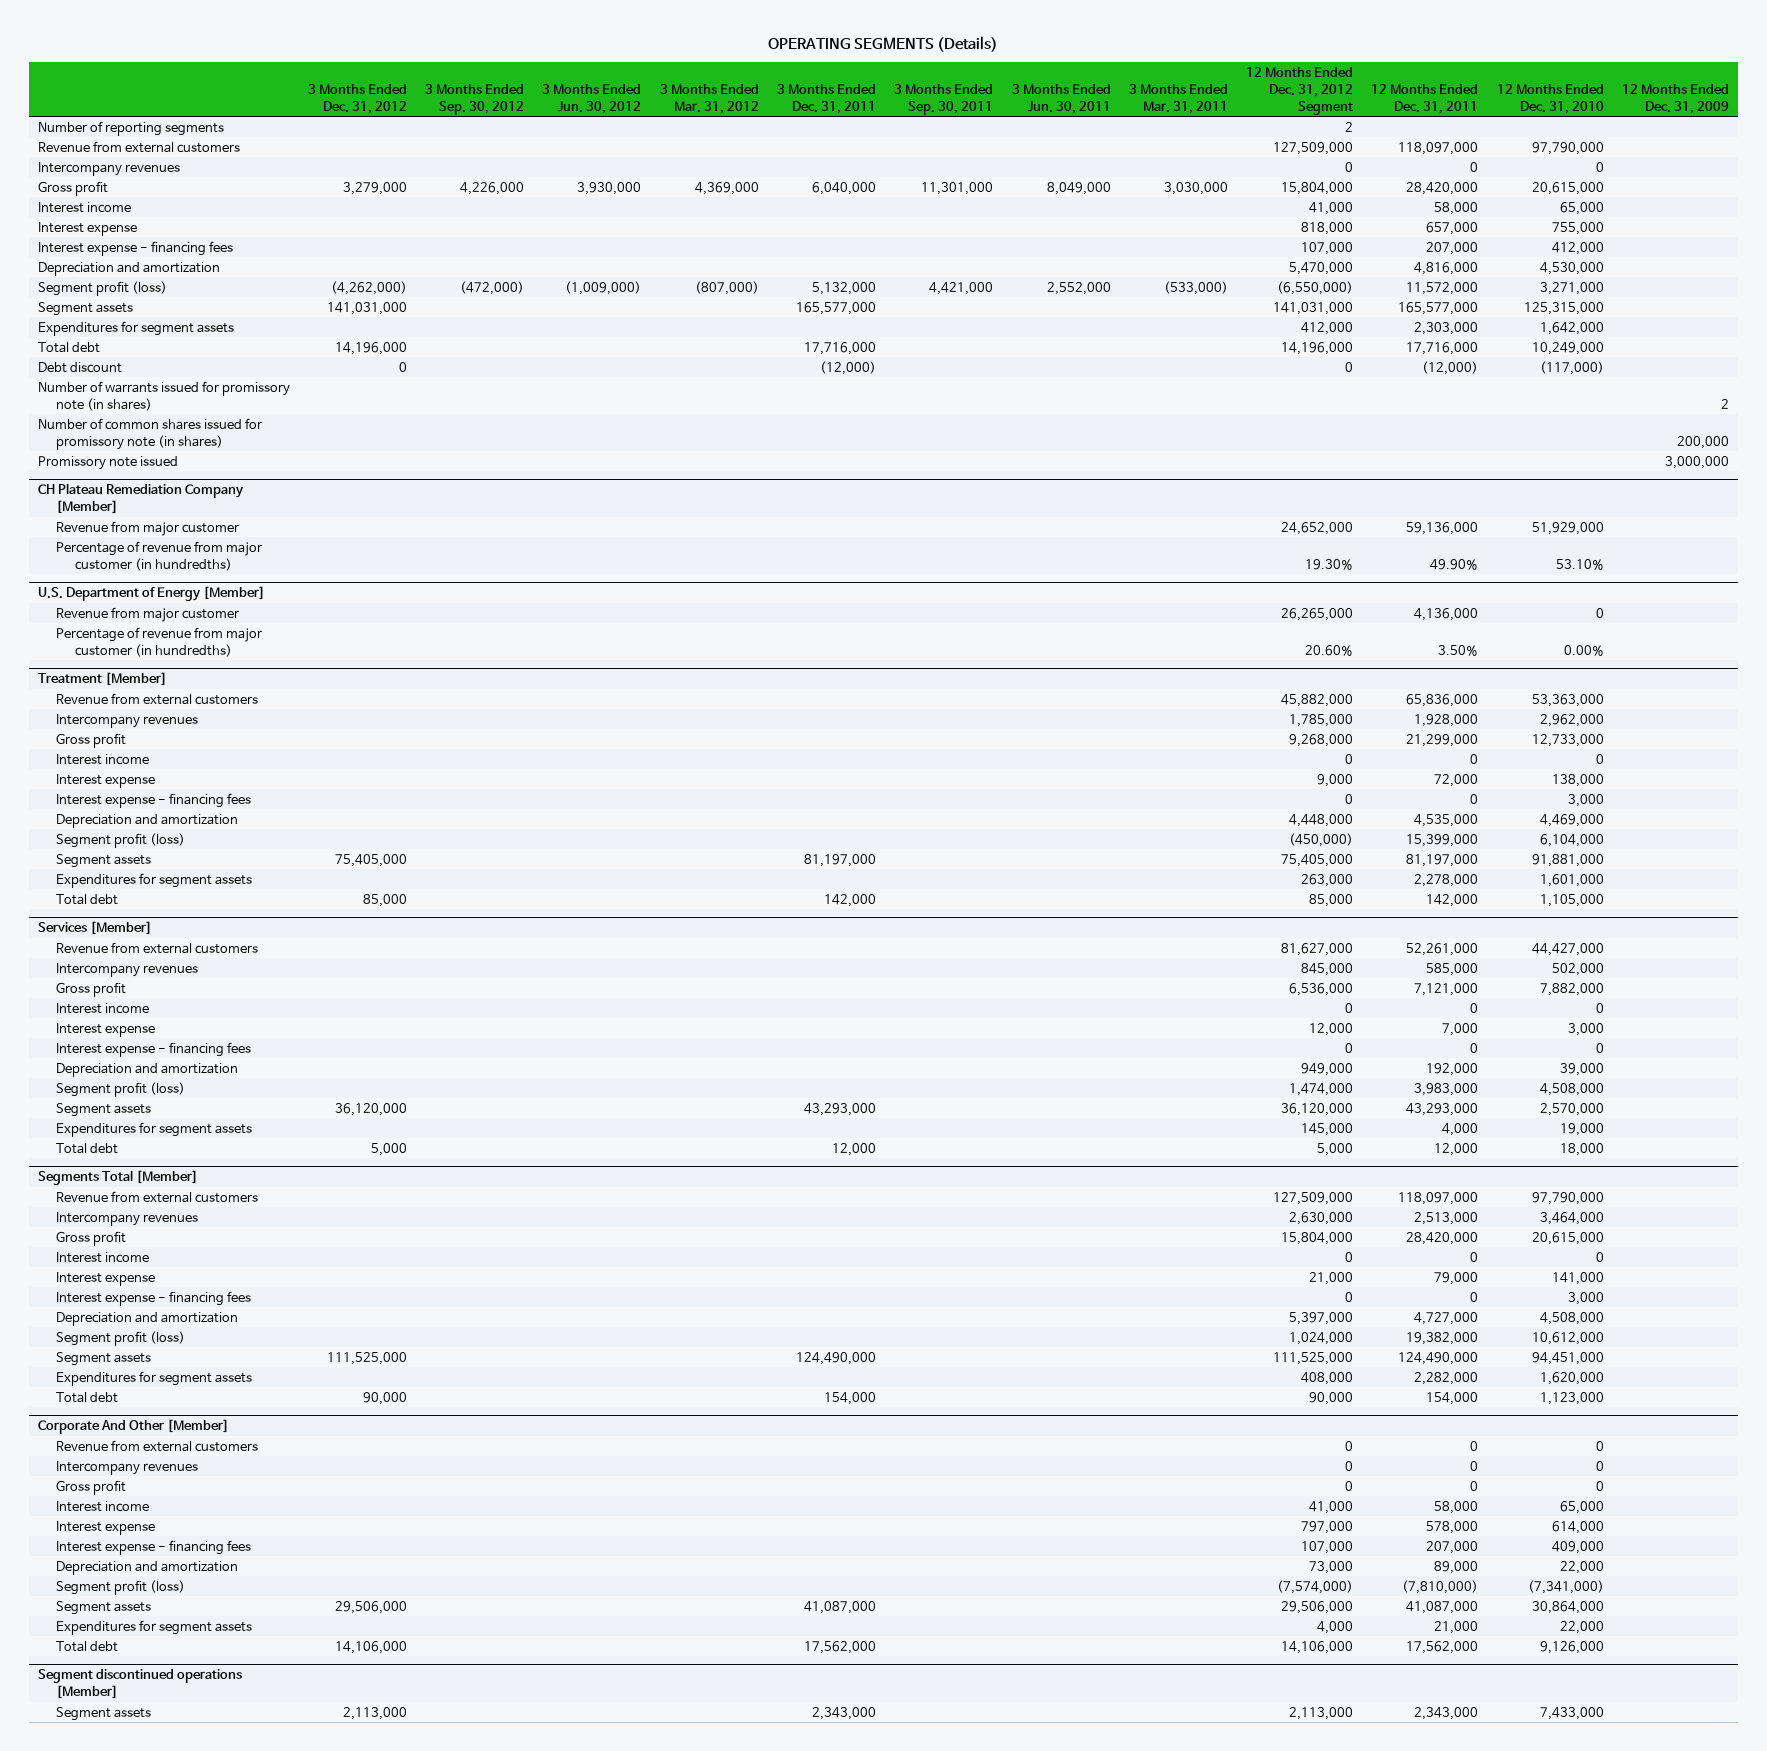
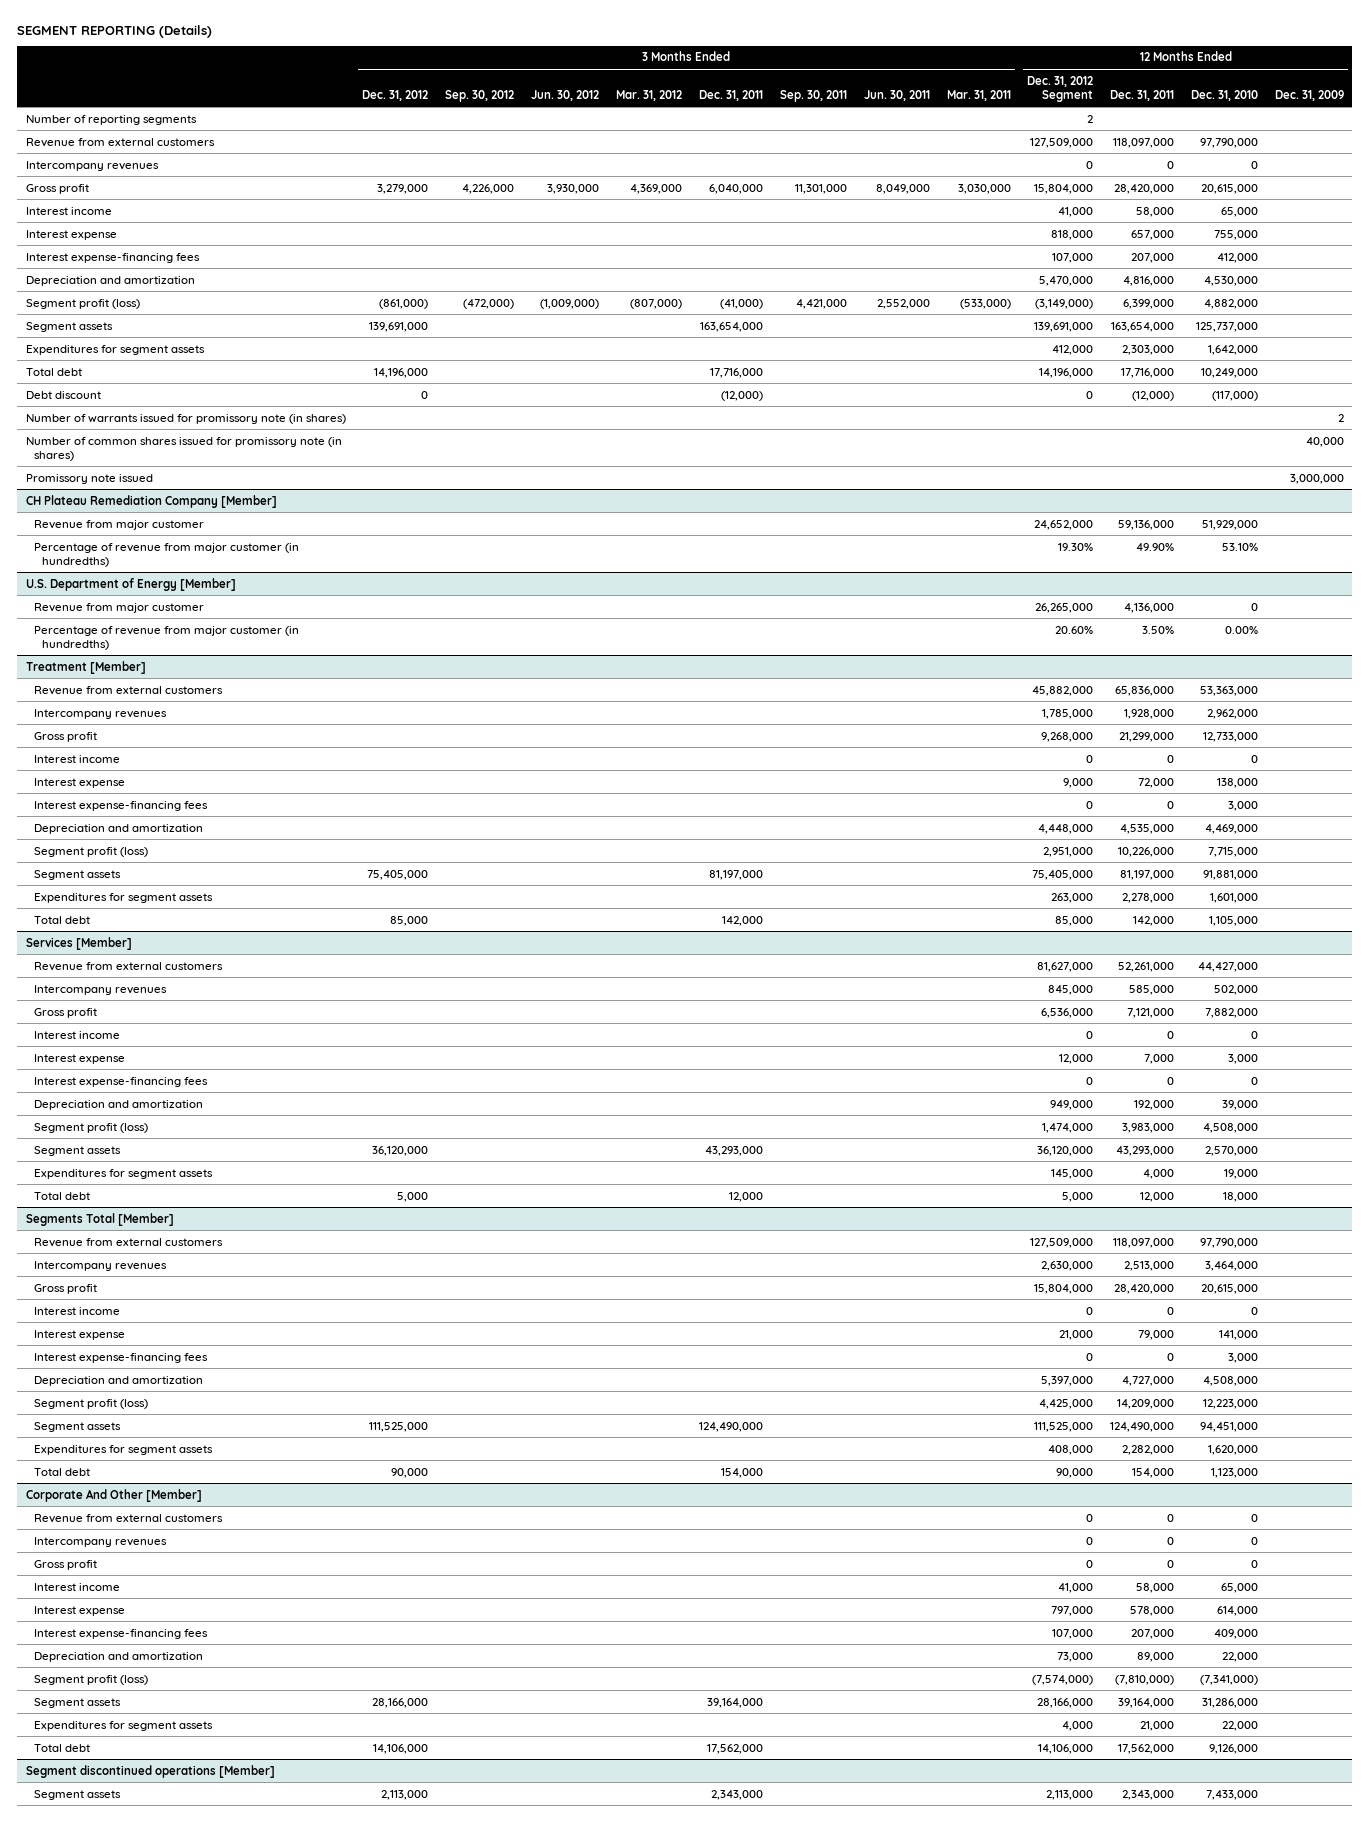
[768,35,999,52] OPERATING SEGMENTS (Details) -> [17,24,213,38] SEGMENT REPORTING (Details)
[37,240,233,256] Interest expense - financing fees -> [25,252,200,263] Interest expense-financing fees
[330,280,407,295] (4,262,000) -> [379,298,429,309] (861,000)
[812,281,877,295] 5,132,000 -> [719,298,763,309] (41,000)
[1277,280,1354,295] (6,550,000) -> [1035,298,1094,309] (3,149,000)
[1406,281,1479,295] 11,572,000 -> [1123,298,1175,309] 6,399,000
[1539,281,1604,295] 3,271,000 -> [1204,298,1259,309] 4,882,000
[326,301,407,315] 141,031,000 -> [369,321,429,332] 139,691,000
[796,301,877,315] 165,577,000 -> [699,321,763,332] 163,654,000
[1273,301,1354,315] 141,031,000 -> [1034,321,1094,332] 139,691,000
[1398,301,1479,315] 165,577,000 -> [1111,321,1175,332] 163,654,000
[1523,301,1604,315] 125,315,000 -> [1196,321,1259,332] 125,737,000
[1676,435,1729,449] 200,000 -> [1306,436,1345,447] 40,000
[56,792,252,808] Interest expense - financing fees -> [33,800,208,811] Interest expense-financing fees
[1289,832,1354,847] (450,000) -> [1043,846,1094,857] 2,951,000
[1406,833,1479,847] 15,399,000 -> [1118,846,1175,857] 10,226,000
[1539,833,1604,847] 6,104,000 -> [1208,846,1259,857] 7,715,000
[56,1041,252,1057] Interest expense - financing fees -> [33,1076,208,1087] Interest expense-financing fees
[56,1290,252,1306] Interest expense - financing fees -> [33,1352,208,1363] Interest expense-financing fees
[1289,1331,1354,1345] 1,024,000 -> [1039,1398,1094,1409] 4,425,000
[1406,1331,1479,1345] 19,382,000 -> [1117,1398,1175,1409] 14,209,000
[1531,1331,1604,1345] 10,612,000 -> [1203,1398,1259,1409] 12,223,000
[56,1539,252,1555] Interest expense - financing fees -> [33,1628,208,1639] Interest expense-financing fees
[334,1600,407,1614] 29,506,000 -> [372,1697,429,1708] 28,166,000
[804,1600,877,1614] 41,087,000 -> [706,1697,763,1708] 39,164,000
[1281,1600,1354,1614] 29,506,000 -> [1037,1697,1094,1708] 28,166,000
[1406,1600,1479,1614] 41,087,000 -> [1118,1697,1175,1708] 39,164,000
[1531,1600,1604,1614] 30,864,000 -> [1202,1697,1259,1708] 31,286,000

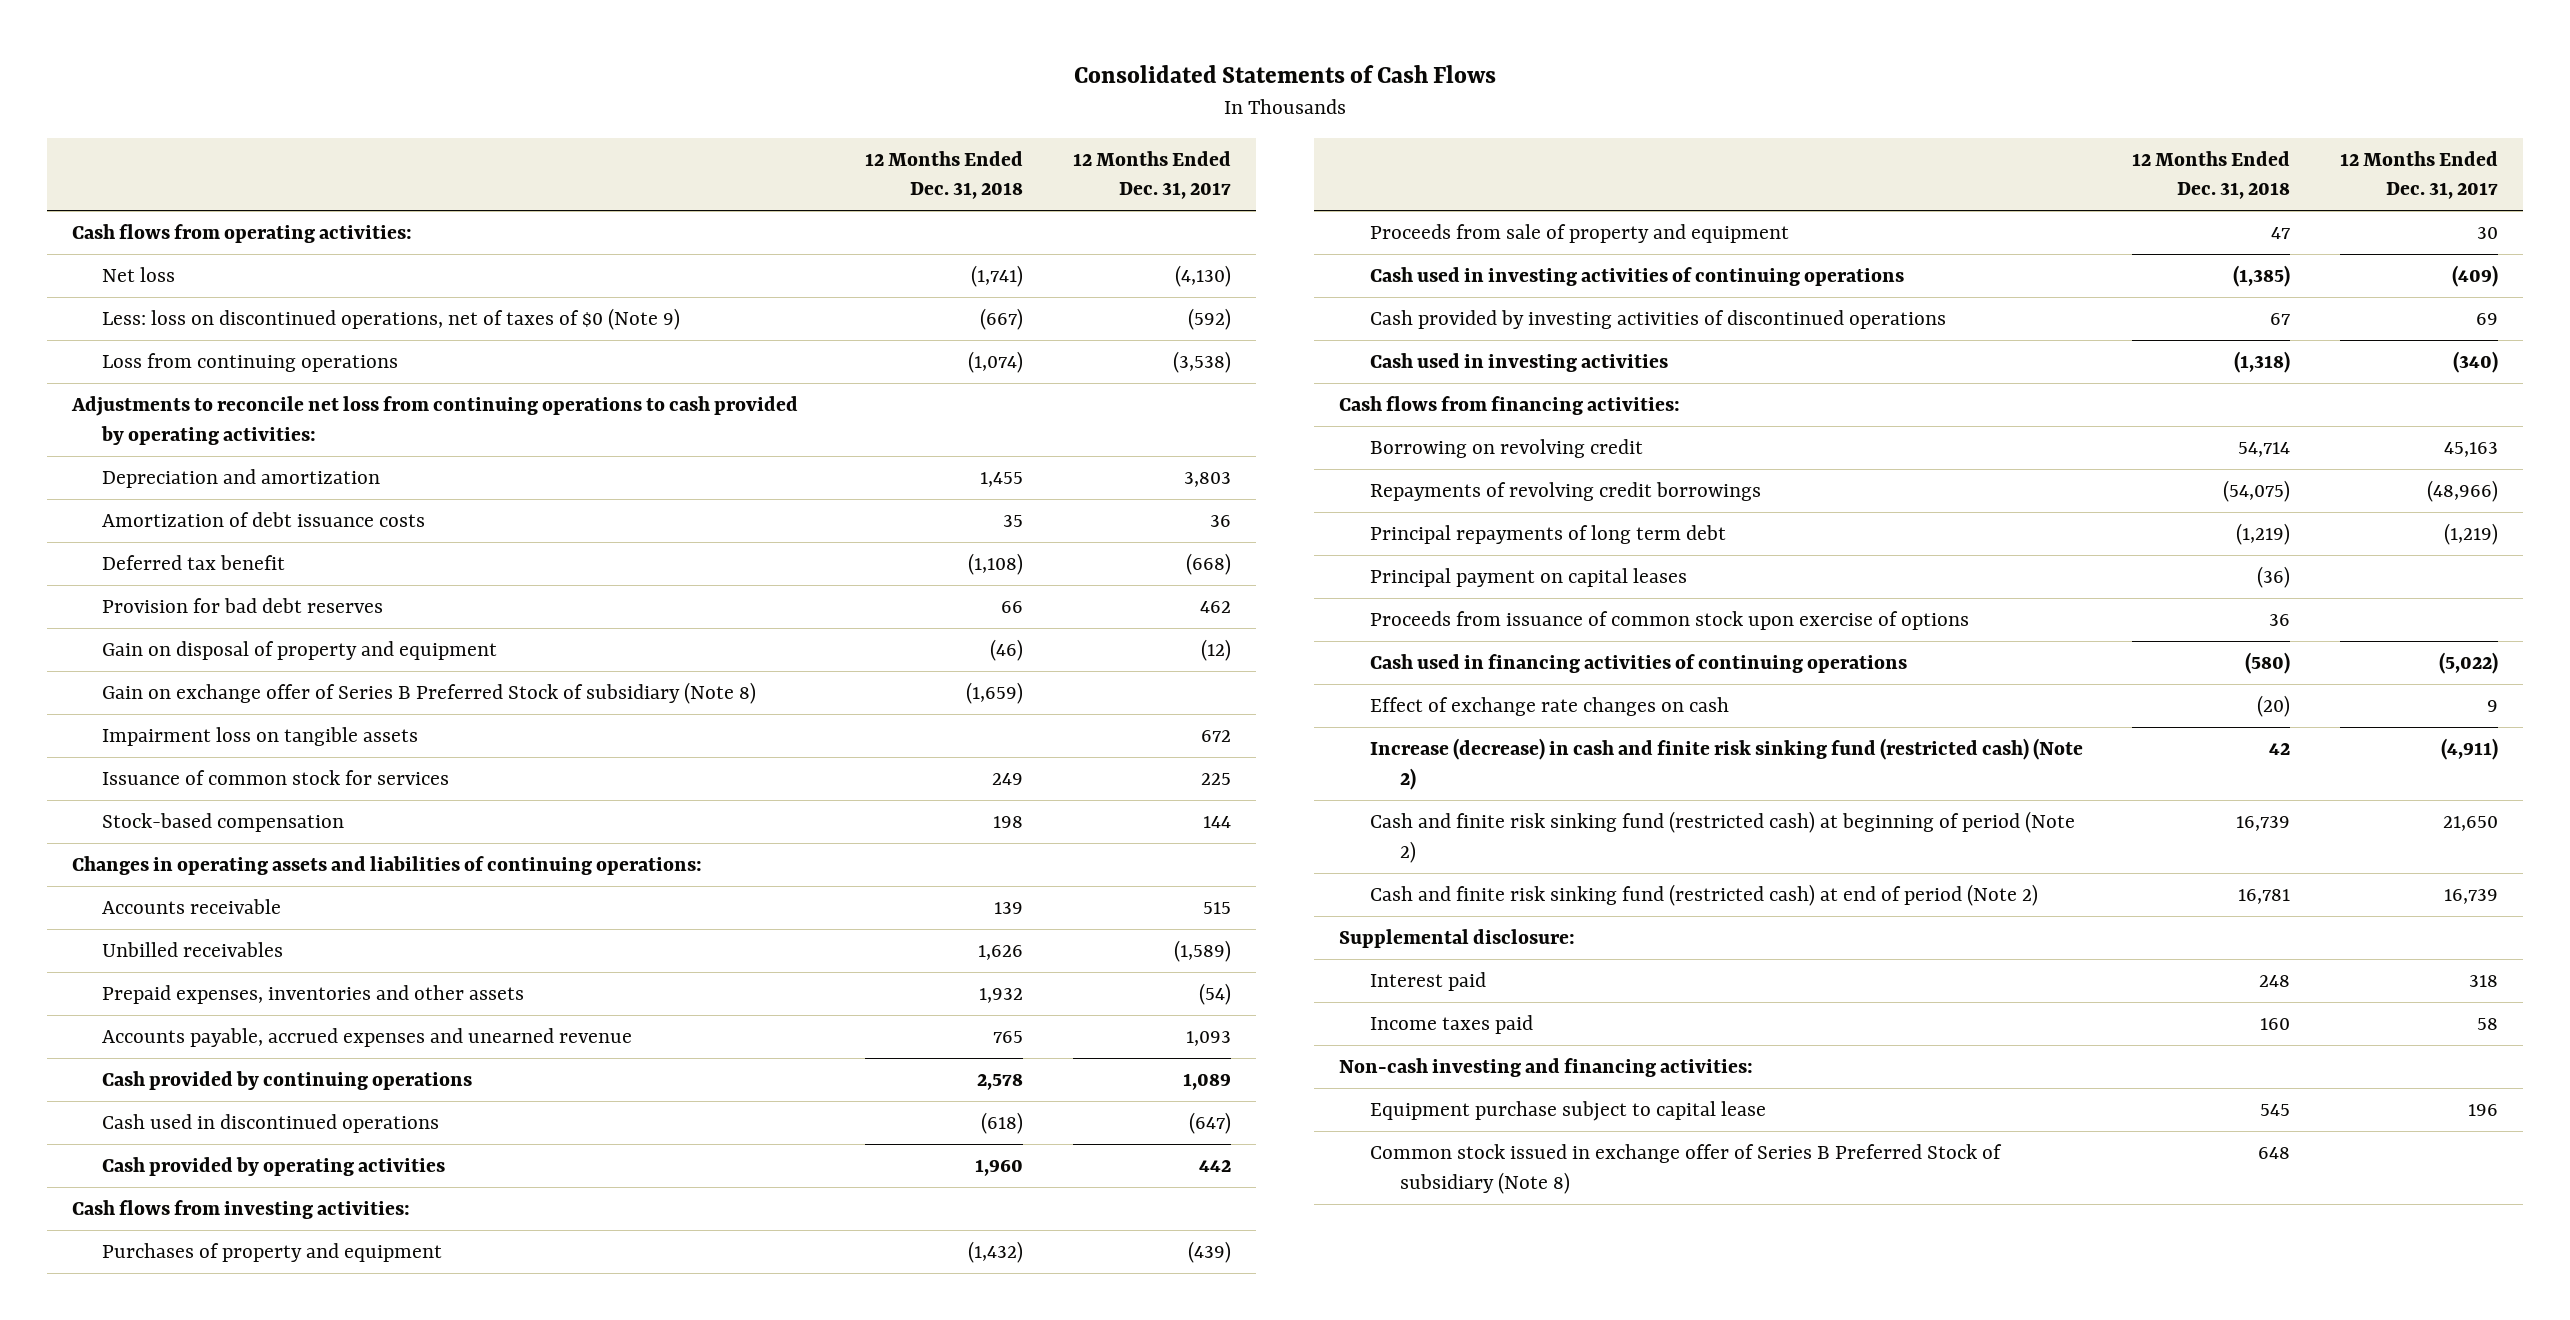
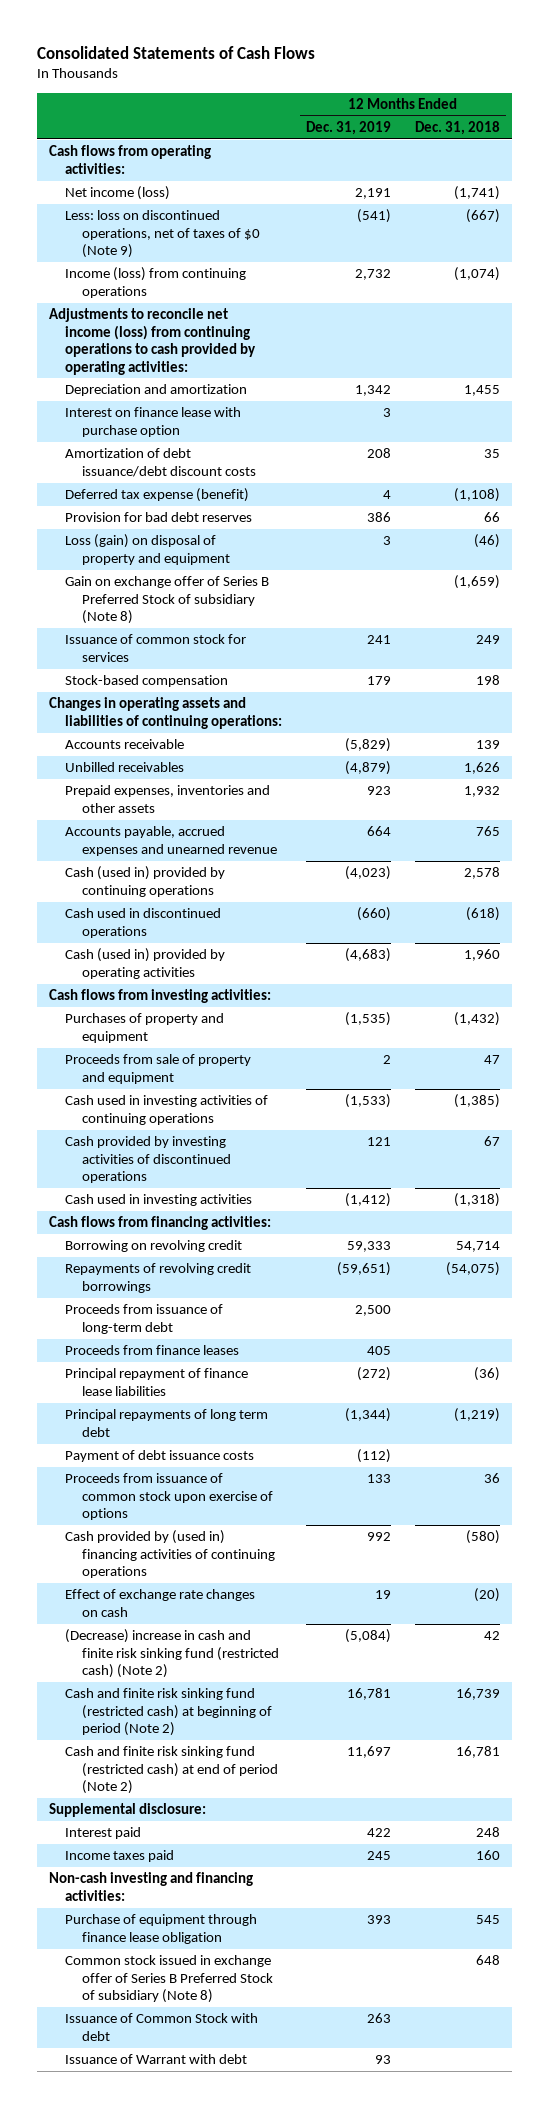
[1073,150,1232,200] 12 Months Ended Dec. 31, 2017 -> none
none -> [306,121,392,136] Dec. 31, 2019
[102,267,176,283] Net loss -> [65,186,171,201] Net income (loss)
[102,353,399,373] Loss from continuing operations -> [65,267,247,298] Income (loss) from continuing operations
[71,396,799,445] Adjustments to reconcile net loss from continuing operations to cash provided by operating activities: -> [48,308,257,375] Adjustments to reconcile net income (loss) from continuing operations to cash provided by operating activities:
none -> [65,407,242,437] Interest on finance lease with purchase option
[102,512,426,528] Amortization of debt issuance costs -> [65,448,256,477] Amortization of debt issuance/debt discount costs
[102,555,286,571] Deferred tax benefit -> [65,488,250,503] Deferred tax expense (benefit)
[102,641,498,661] Gain on disposal of property and equipment -> [65,534,230,565] Loss (gain) on disposal of property and equipment
[102,727,419,747] Impairment loss on tangible assets -> none
[102,1071,473,1091] Cash provided by continuing operations -> [65,866,226,897] Cash (used in) provided by continuing operations
[102,1157,446,1177] Cash provided by operating activities -> [65,948,226,979] Cash (used in) provided by operating activities
none -> [65,1304,224,1334] Proceeds from issuance of long-term debt
none -> [65,1345,240,1356] Proceeds from finance leases
none -> [65,1368,249,1396] Principal repayment of finance lease liabilities
[1369,568,1687,588] Principal payment on capital leases -> none
none -> [65,1450,255,1463] Payment of debt issuance costs
[1369,654,1907,674] Cash used in financing activities of continuing operations -> [65,1530,275,1579] Cash provided by (used in) financing activities of continuing operations
[1369,738,2083,790] Increase (decrease) in cash and finite risk sinking fund (restricted cash) (Note 2) -> [65,1629,279,1679] (Decrease) increase in cash and finite risk sinking fund (restricted cash) (Note 2)
[1369,1101,1766,1122] Equipment purchase subject to capital lease -> [65,1914,258,1944] Purchase of equipment through finance lease obligation
none -> [65,2013,259,2041] Issuance of Common Stock with debt
none -> [65,2054,248,2065] Issuance of Warrant with debt

